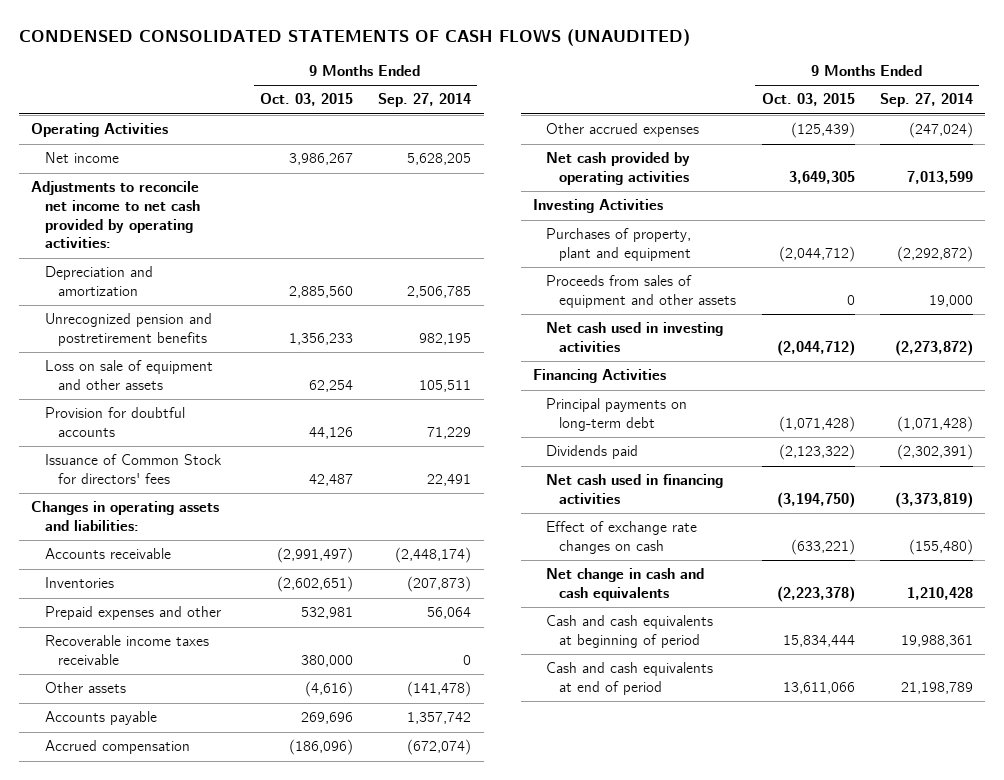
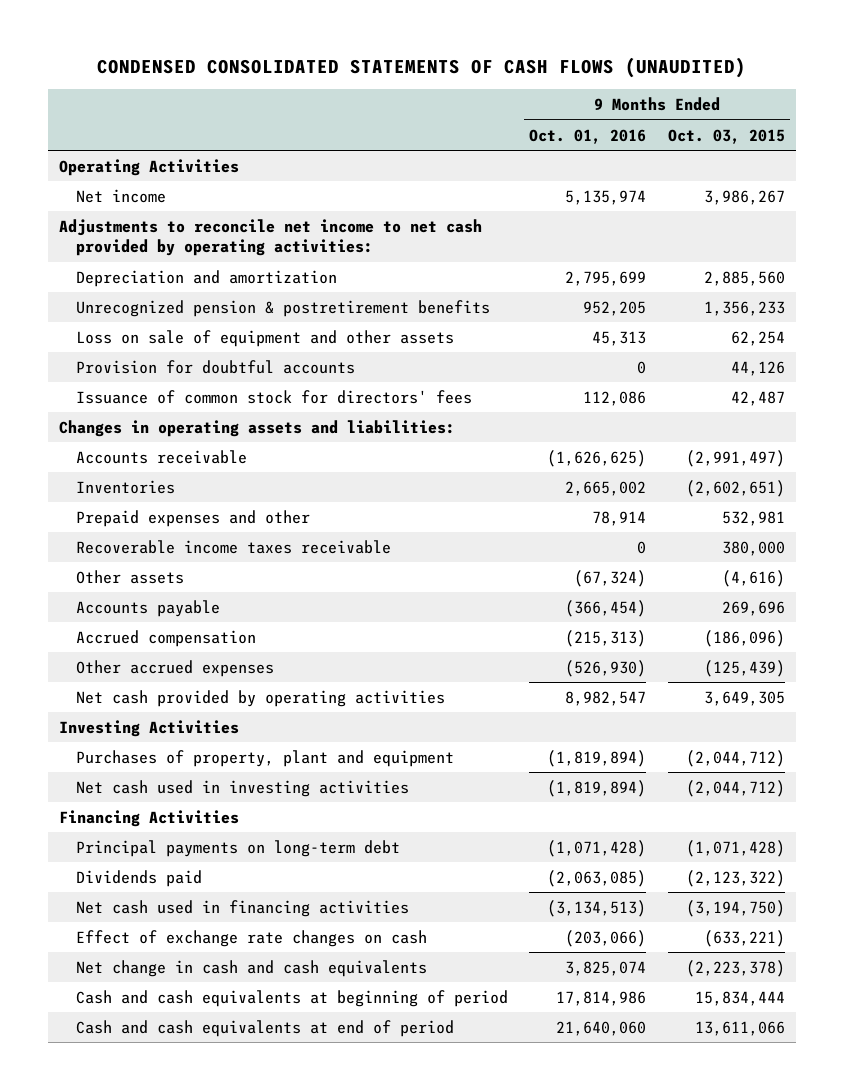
[378,93,472,108] Sep. 27, 2014 -> none
none -> [529,128,647,144] Oct. 01, 2016
[44,313,212,347] Unrecognized pension and postretirement benefits -> [75,299,490,317] Unrecognized pension & postretirement benefits
[44,454,222,485] Issuance of Common Stock for directors' fees -> [75,389,472,404] Issuance of common stock for directors' fees
[546,275,737,309] Proceeds from sales of equipment and other assets -> none

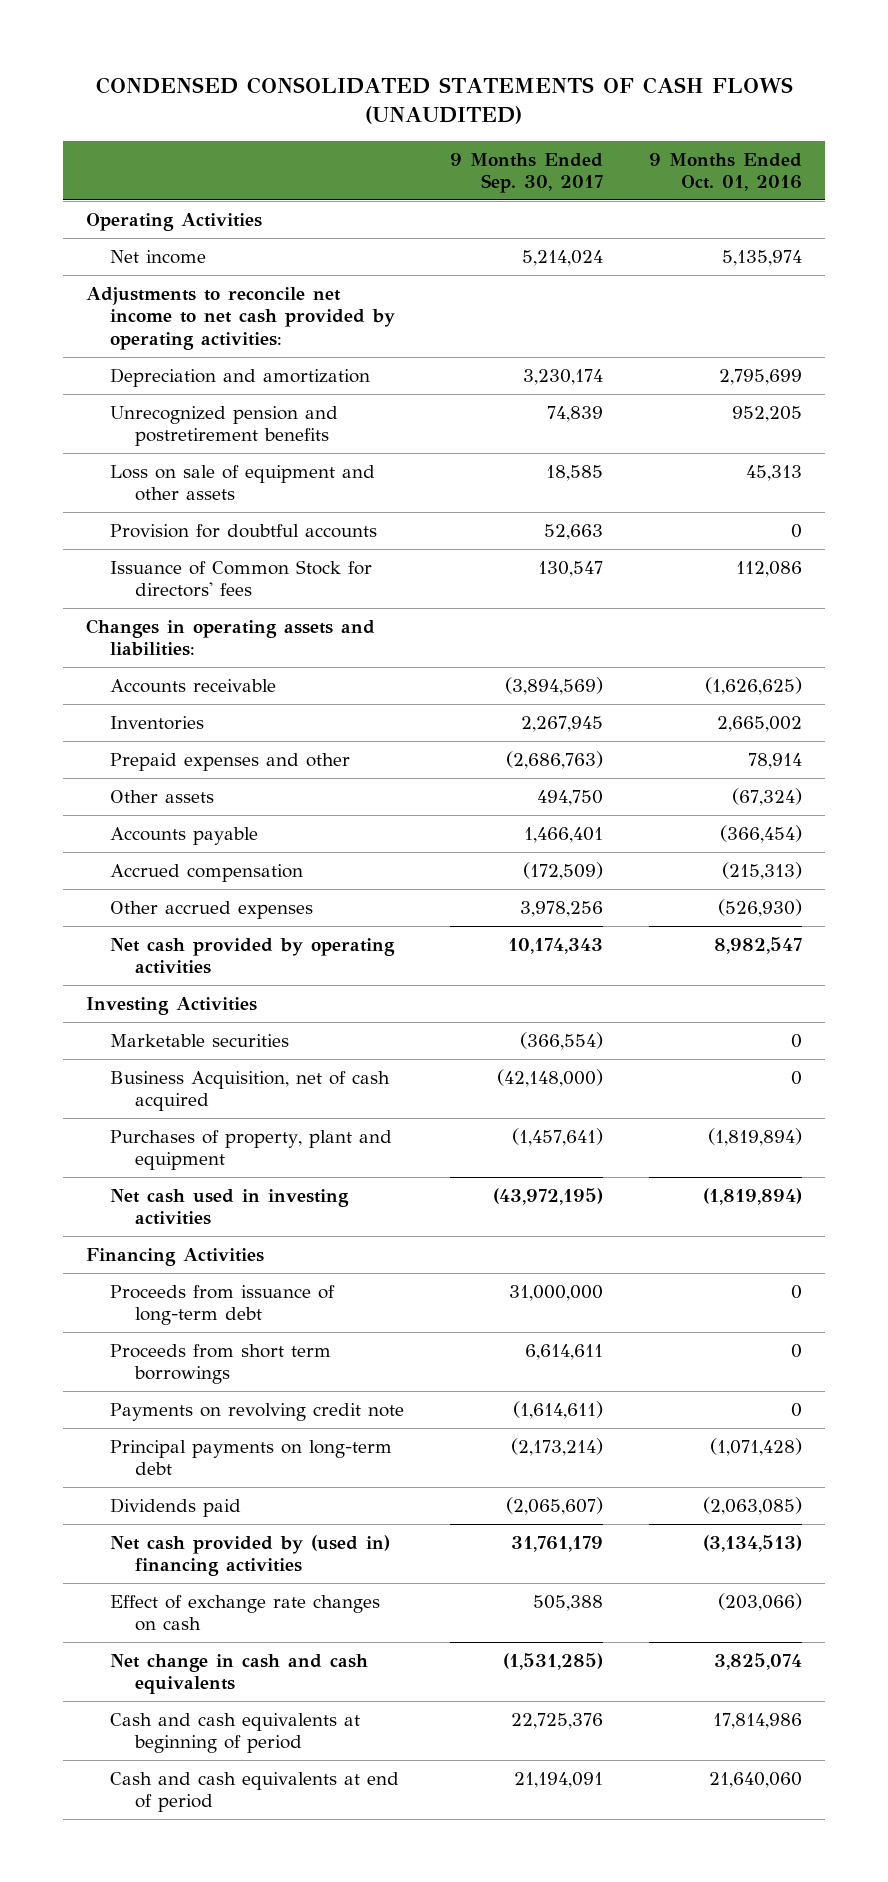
[667,128,785,144] Oct. 03, 2015 -> none
none -> [450,152,604,194] 9 Months Ended Sep. 30, 2017
[75,299,490,317] Unrecognized pension & postretirement benefits -> [110,405,339,447] Unrecognized pension and postretirement benefits
[75,389,472,404] Issuance of common stock for directors' fees -> [110,559,373,598] Issuance of Common Stock for directors' fees
[75,539,391,554] Recoverable income taxes receivable -> none
none -> [110,1033,290,1047] Marketable securities
none -> [110,1070,391,1112] Business Acquisition, net of cash acquired
none -> [110,1284,336,1326] Proceeds from issuance of long-term debt
none -> [110,1343,332,1385] Proceeds from short term borrowings
none -> [110,1402,405,1421] Payments on revolving credit note
[75,899,409,917] Net cash used in financing activities -> [110,1534,391,1577] Net cash provided by (used in) financing activities

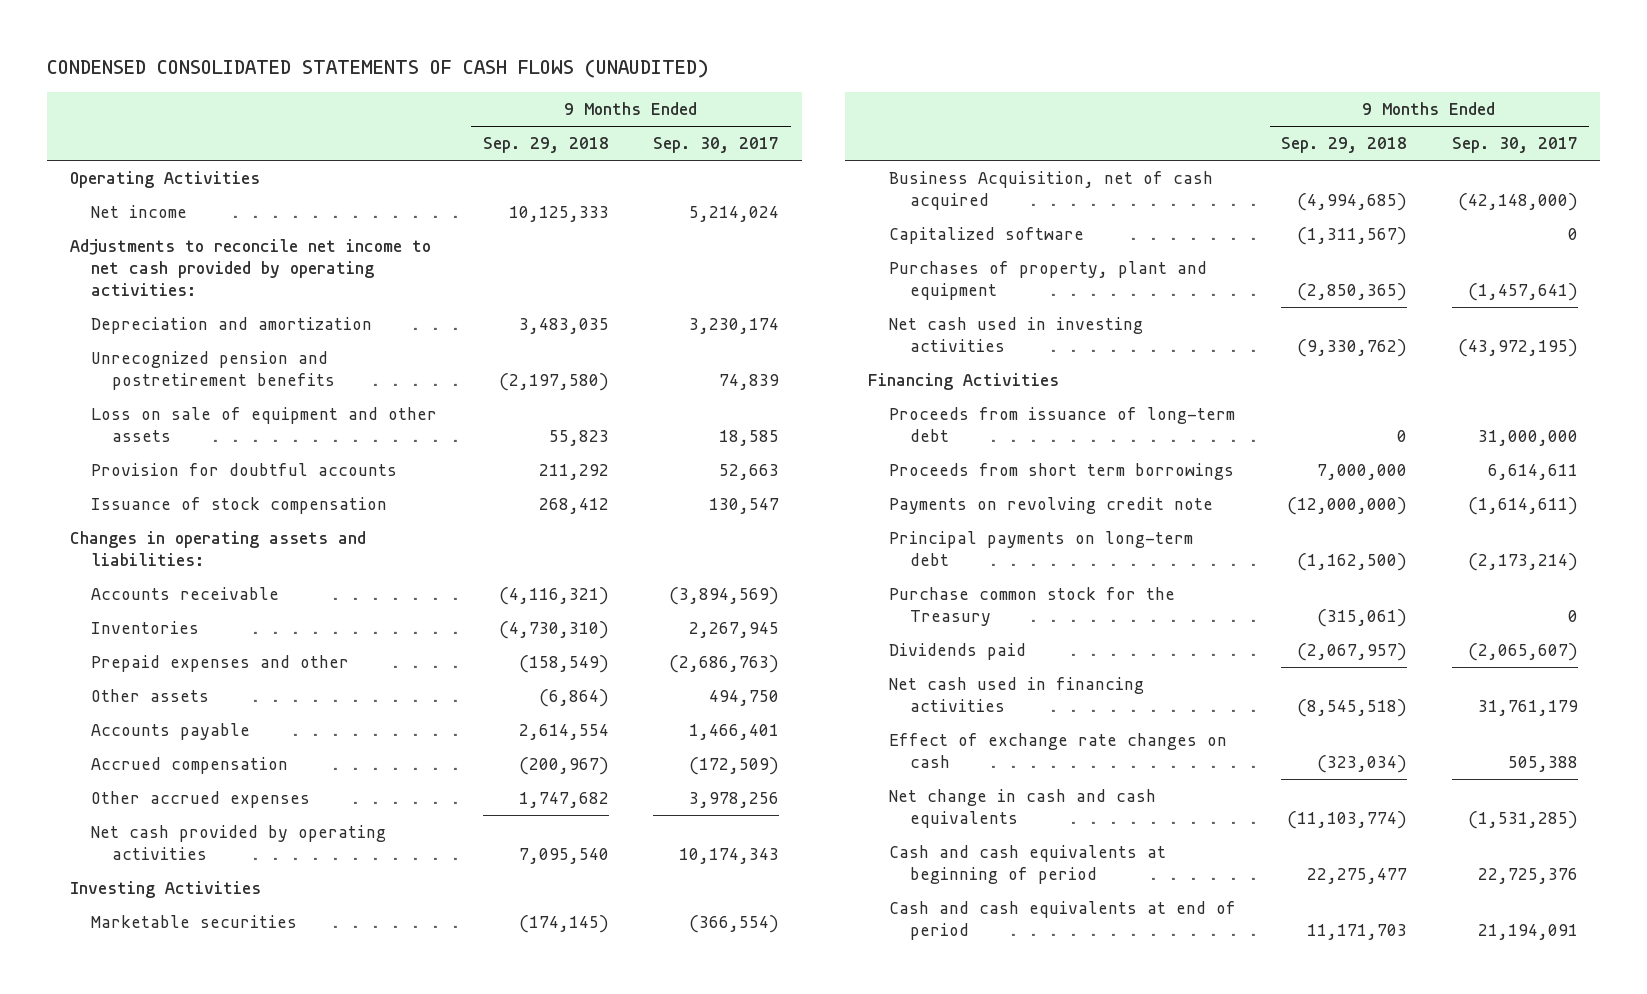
[648,152,802,192] 9 Months Ended Oct. 01, 2016 -> none
none -> [482,137,609,154] Sep. 29, 2018
[110,559,373,598] Issuance of Common Stock for directors' fees -> [90,497,387,515] Issuance of stock compensation
none -> [888,227,1084,245] Capitalized software
none -> [888,587,1175,627] Purchase common stock for the Treasury
[110,1534,391,1577] Net cash provided by (used in) financing activities -> [888,677,1144,713] Net cash used in financing activities

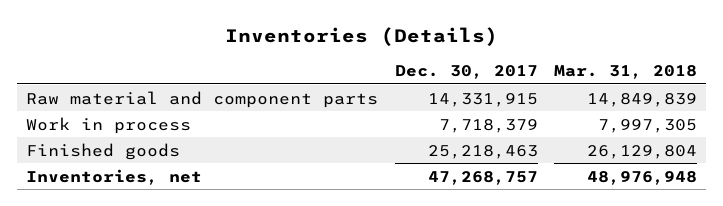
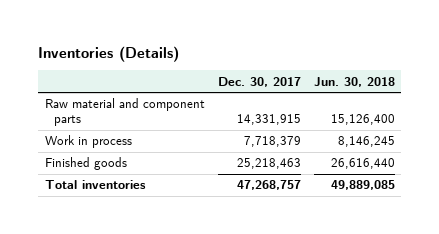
[554,64,698,79] Mar. 31, 2018 -> none
none -> [313,76,395,87] Jun. 30, 2018
[25,168,202,185] Inventories, net -> [44,180,146,190] Total inventories

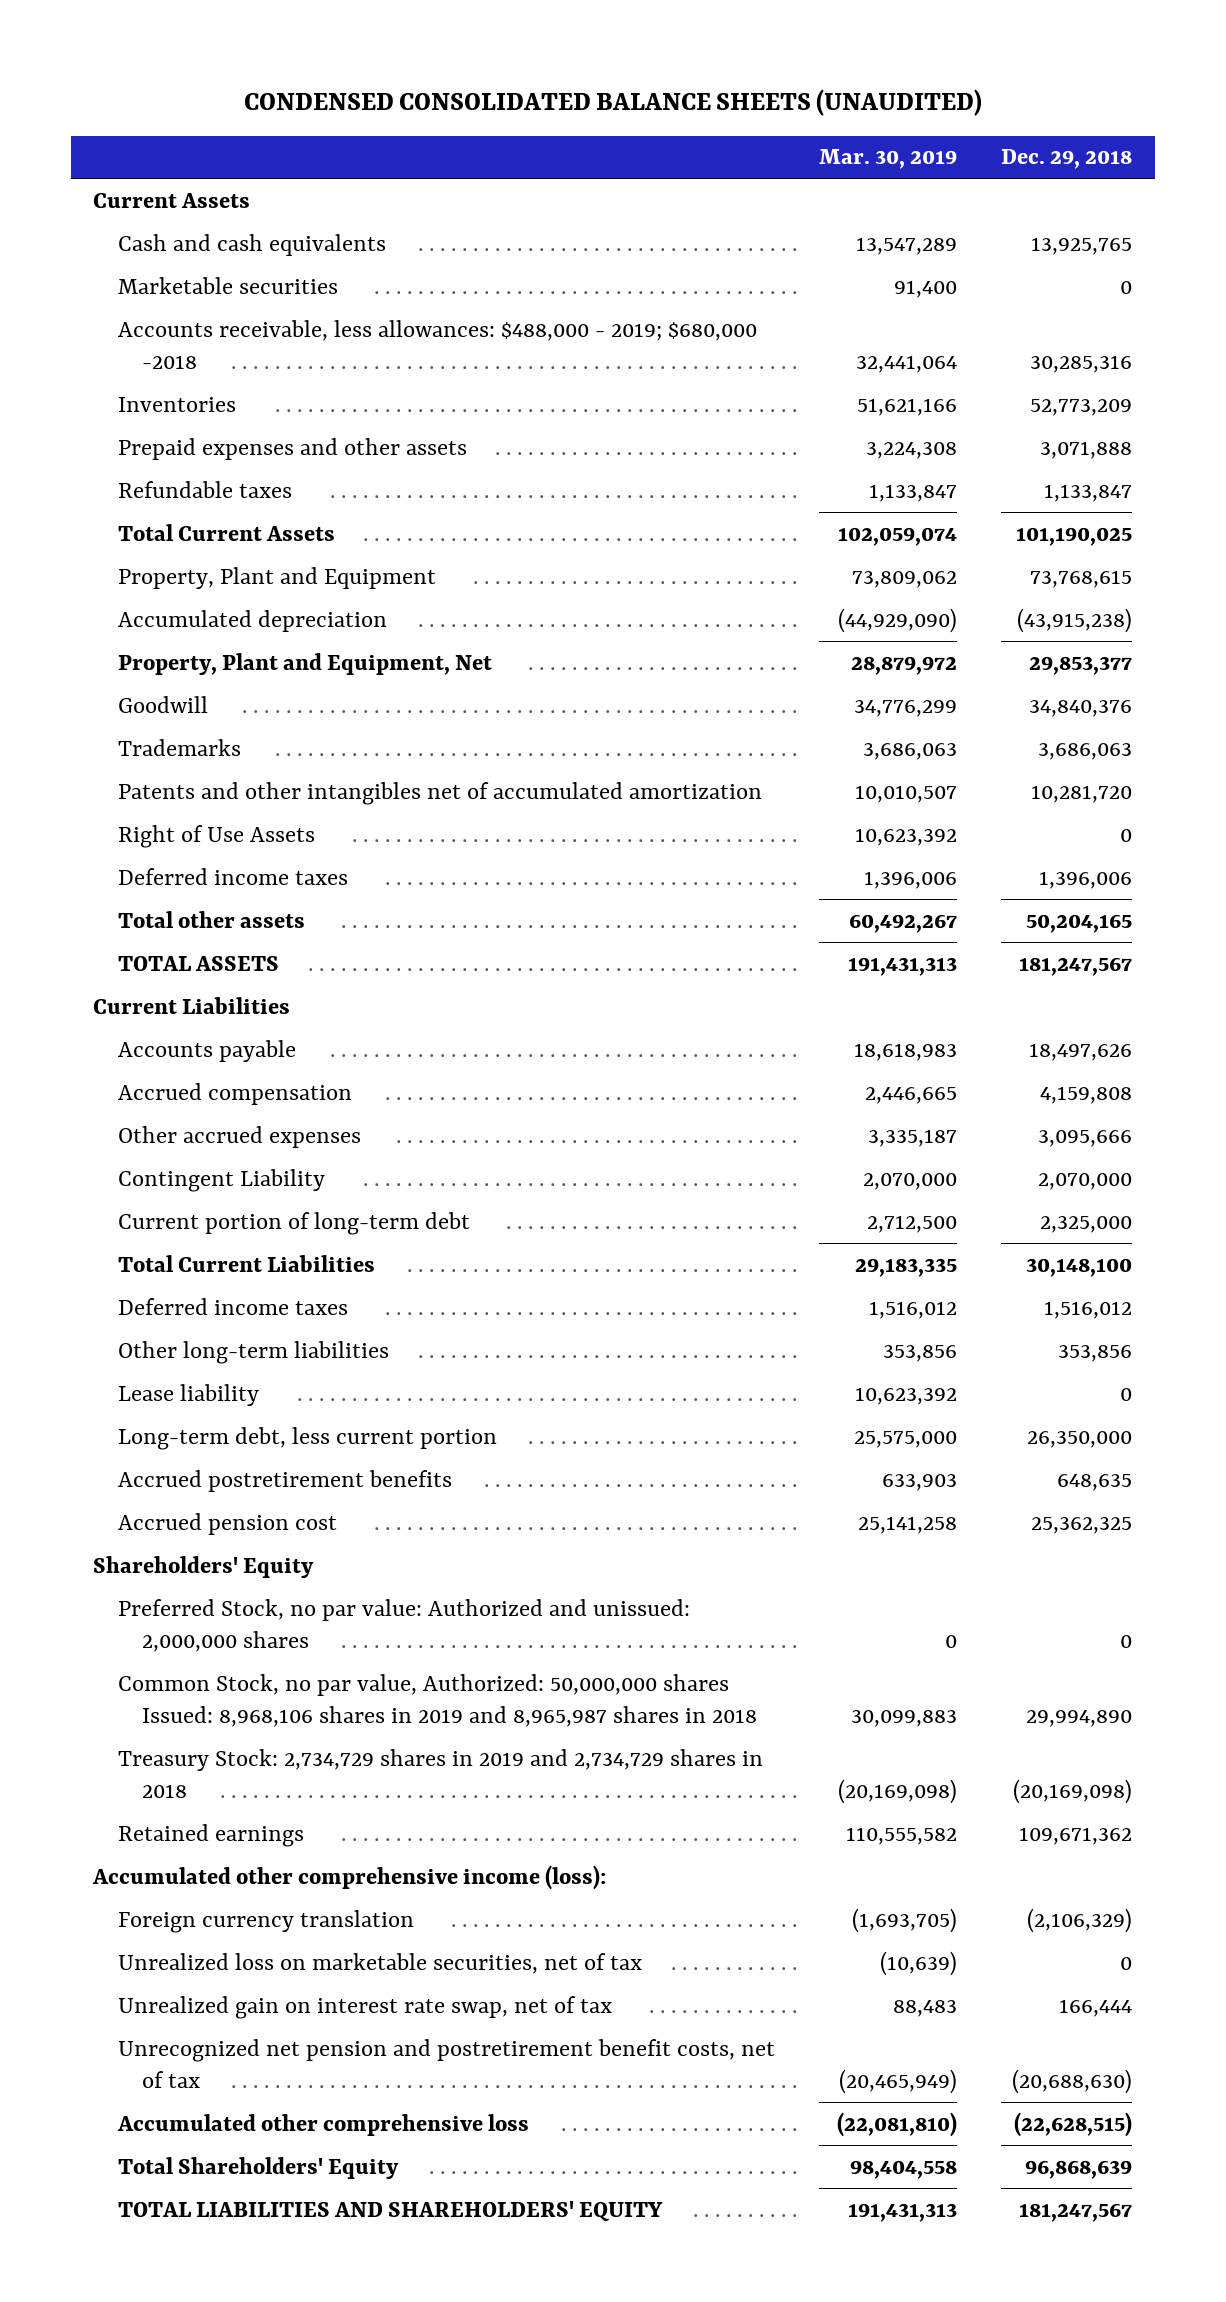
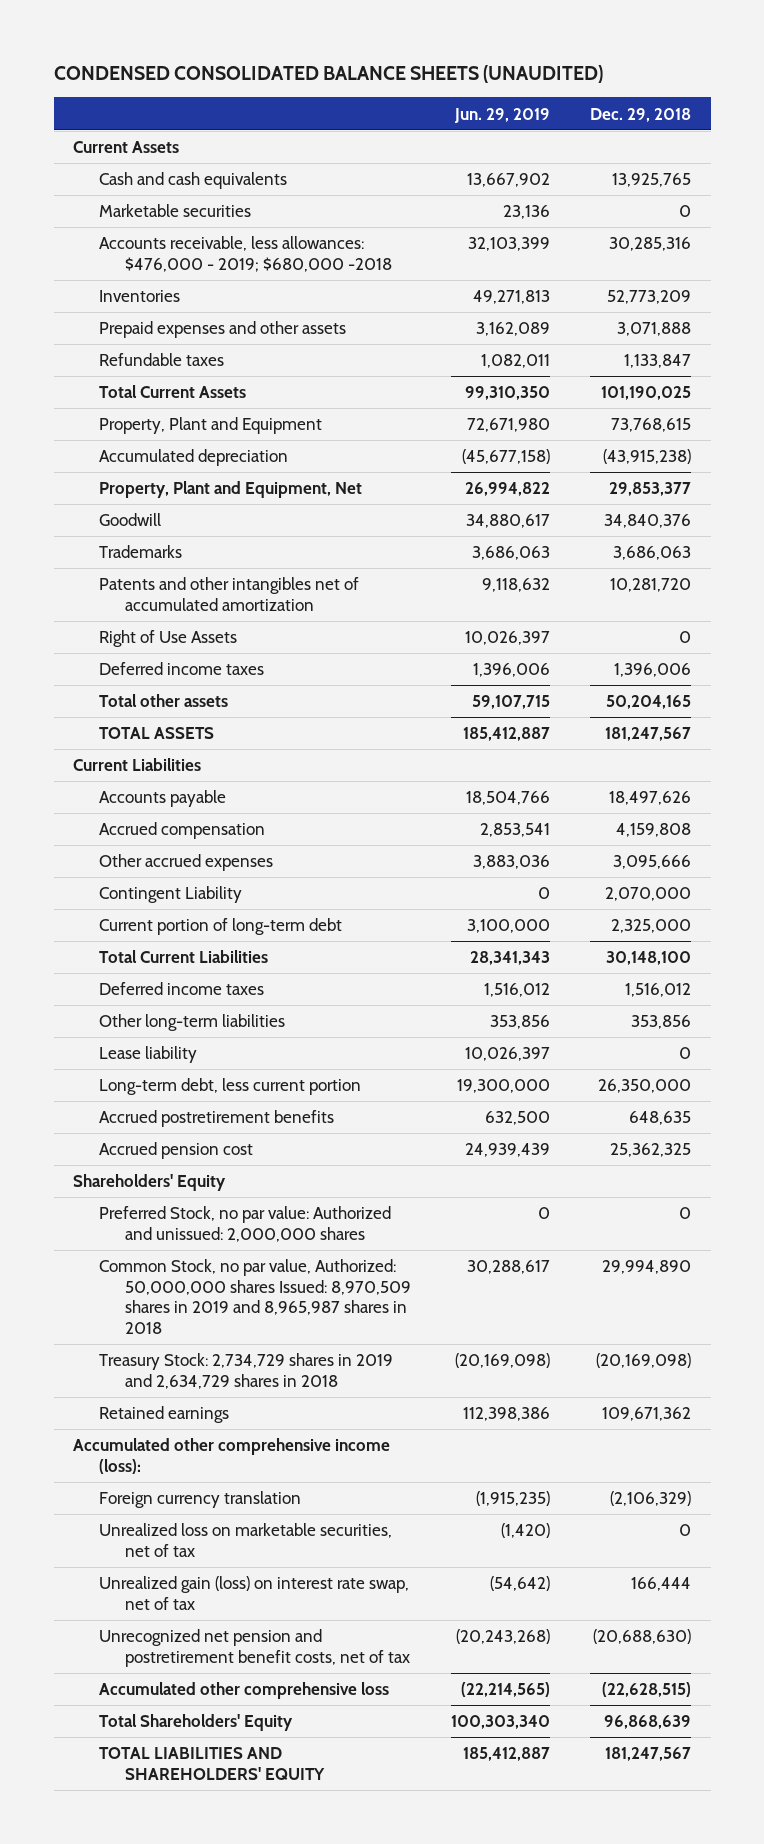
[819,149,958,170] Mar. 30, 2019 -> none
none -> [453,107,550,123] Jun. 29, 2019
[117,319,757,369] Accounts receivable, less allowances: $488,000 - 2019; $680,000 -2018 -> [99,236,392,272] Accounts receivable, less allowances: $476,000 - 2019; $680,000 -2018
[117,1673,757,1727] Common Stock, no par value, Authorized: 50,000,000 shares Issued: 8,968,106 shares in 2019 and 8,965,987 shares in 2018 -> [99,1259,411,1334] Common Stock, no par value, Authorized: 50,000,000 shares Issued: 8,970,509 shares in 2019 and 8,965,987 shares in 2018
[117,1748,763,1798] Treasury Stock: 2,734,729 shares in 2019 and 2,734,729 shares in 2018 -> [99,1353,394,1389] Treasury Stock: 2,734,729 shares in 2019 and 2,634,729 shares in 2018
[117,1995,612,2019] Unrealized gain on interest rate swap, net of tax -> [99,1576,410,1610] Unrealized gain (loss) on interest rate swap, net of tax

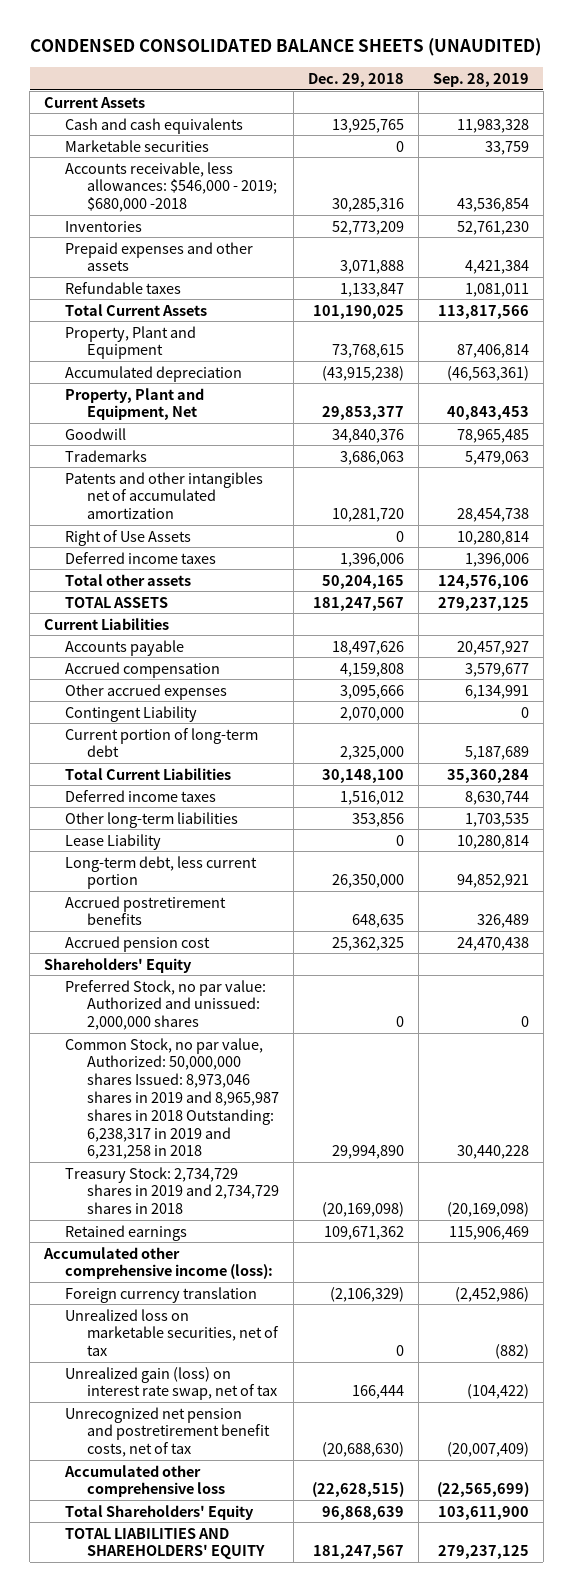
[453,107,550,123] Jun. 29, 2019 -> none
none -> [432,72,529,87] Sep. 28, 2019
[99,236,392,272] Accounts receivable, less allowances: $476,000 - 2019; $680,000 -2018 -> [65,161,277,213] Accounts receivable, less allowances: $546,000 - 2019; $680,000 -2018
[99,1046,198,1064] Lease liability -> [65,833,162,850] Lease Liability
[99,1259,411,1334] Common Stock, no par value, Authorized: 50,000,000 shares Issued: 8,970,509 shares in 2019 and 8,965,987 shares in 2018 -> [65,1037,279,1160] Common Stock, no par value, Authorized: 50,000,000 shares Issued: 8,973,046 shares in 2019 and 8,965,987 shares in 2018 Outstanding: 6,238,317 in 2019 and 6,231,258 in 2018
[99,1353,394,1389] Treasury Stock: 2,734,729 shares in 2019 and 2,634,729 shares in 2018 -> [65,1166,279,1215] Treasury Stock: 2,734,729 shares in 2019 and 2,734,729 shares in 2018

